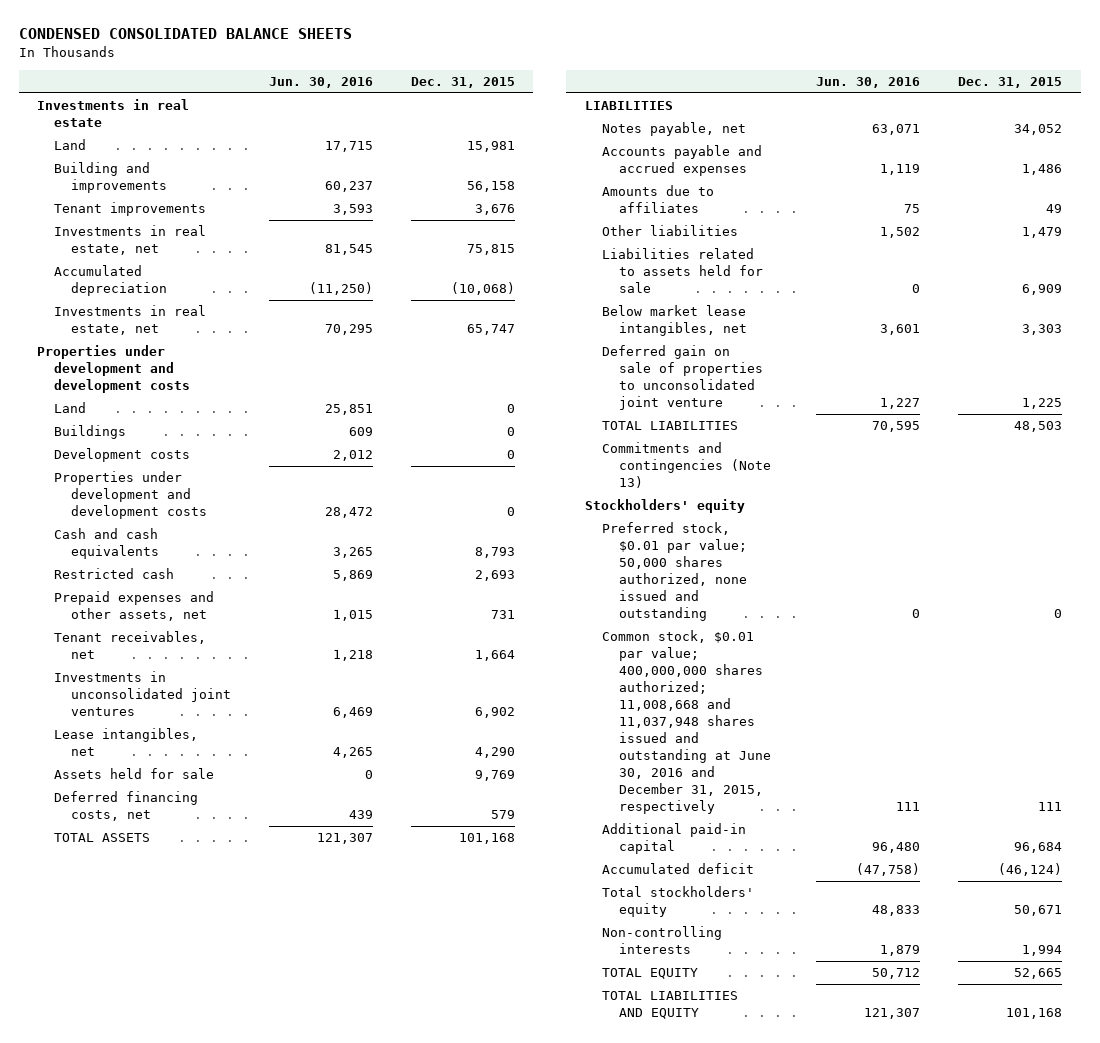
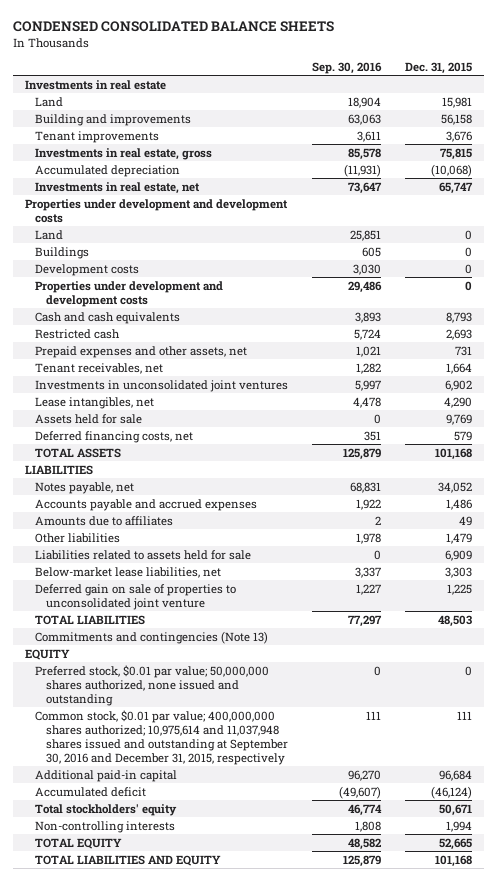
[268,76,373,88] Jun. 30, 2016 -> none
none -> [312,61,383,74] Sep. 30, 2016
[54,225,207,256] Investments in real estate, net -> [35,147,213,160] Investments in real estate, gross
[601,305,747,337] Below market lease intangibles, net -> [35,566,222,578] Below-market lease liabilities, net
[584,499,745,514] Stockholders' equity -> [24,648,70,660] EQUITY
[601,522,747,622] Preferred stock, $0.01 par value; 50,000 shares authorized, none issued and outstanding -> [35,664,270,706] Preferred stock, $0.01 par value; 50,000,000 shares authorized, none issued and outstanding
[601,630,771,814] Common stock, $0.01 par value; 400,000,000 shares authorized; 11,008,668 and 11,037,948 shares issued and outstanding at June 30, 2016 and December 31, 2015, respectively -> [35,709,288,765] Common stock, $0.01 par value; 400,000,000 shares authorized; 10,975,614 and 11,037,948 shares issued and outstanding at September 30, 2016 and December 31, 2015, respectively

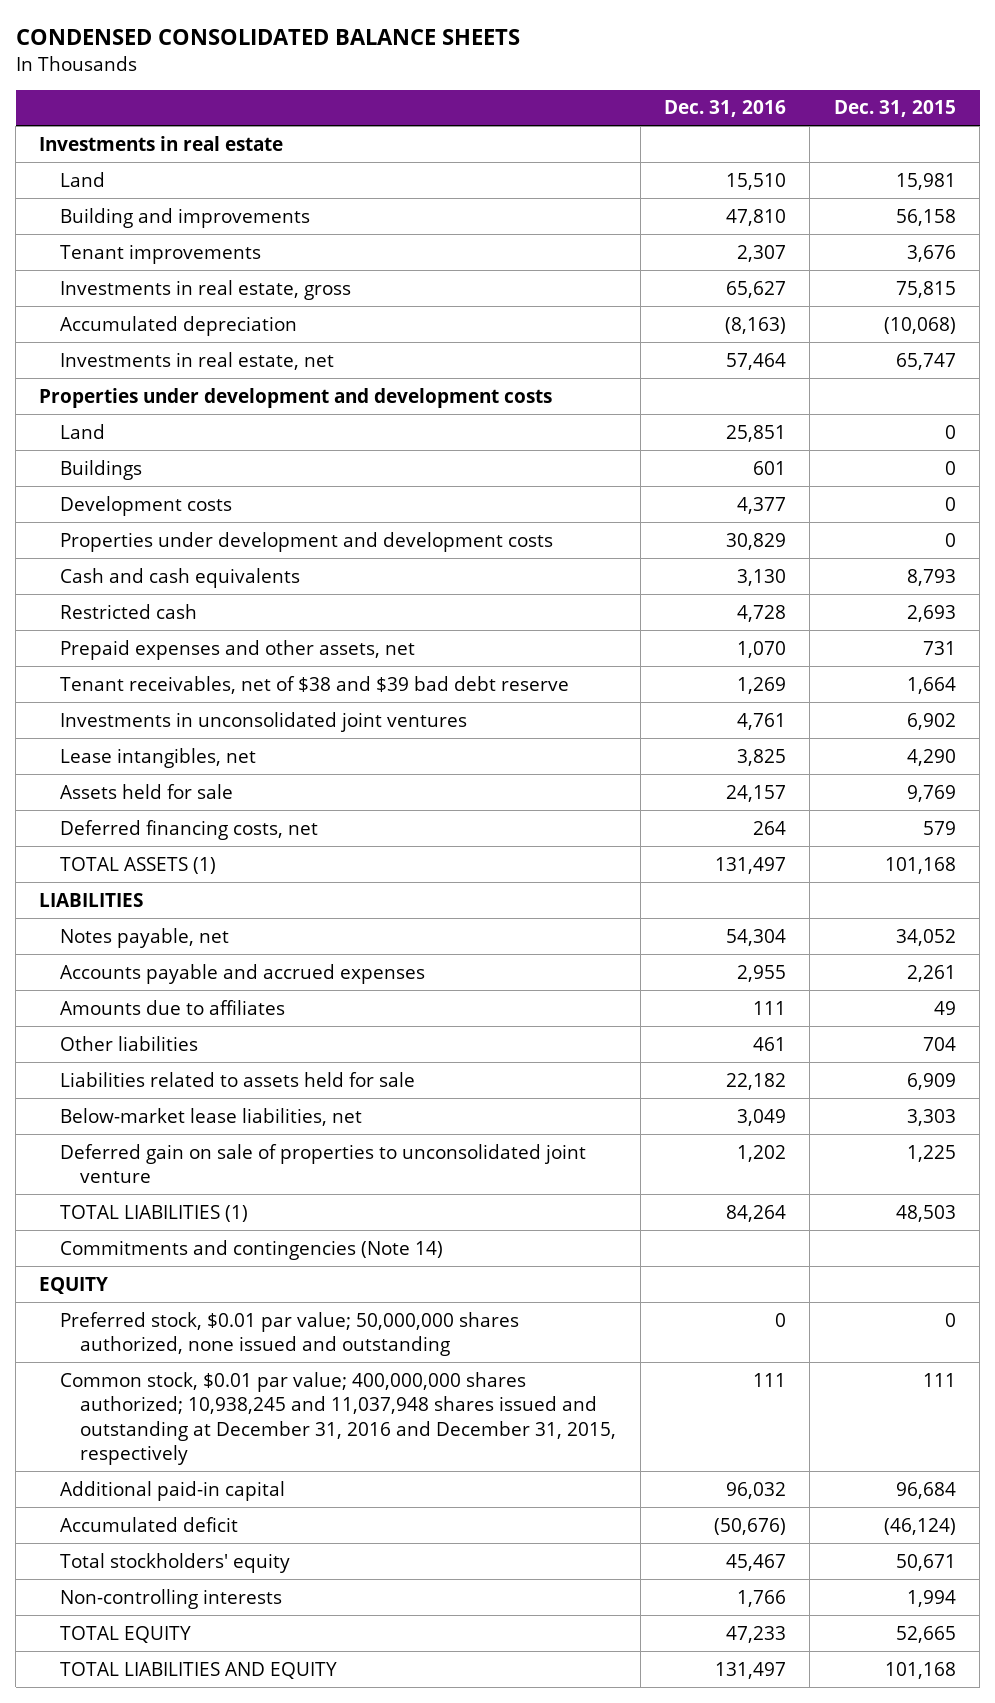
[312,61,383,74] Sep. 30, 2016 -> none
none -> [663,100,786,118] Dec. 31, 2016
[35,362,164,374] Tenant receivables, net -> [59,675,569,694] Tenant receivables, net of $38 and $39 bad debt reserve
[35,447,122,458] TOTAL ASSETS -> [59,856,216,874] TOTAL ASSETS (1)
[446,498,473,510] 1,486 -> [906,964,956,982] 2,261
[446,532,473,544] 1,479 -> [922,1036,956,1051] 704
[35,614,146,625] TOTAL LIABILITIES -> [59,1204,248,1222] TOTAL LIABILITIES (1)
[35,630,269,644] Commitments and contingencies (Note 13) -> [59,1239,443,1260] Commitments and contingencies (Note 14)
[35,709,288,765] Common stock, $0.01 par value; 400,000,000 shares authorized; 10,975,614 and 11,037,948 shares issued and outstanding at September 30, 2016 and December 31, 2015, respectively -> [59,1371,617,1466] Common stock, $0.01 par value; 400,000,000 shares authorized; 10,938,245 and 11,037,948 shares issued and outstanding at December 31, 2016 and December 31, 2015, respectively

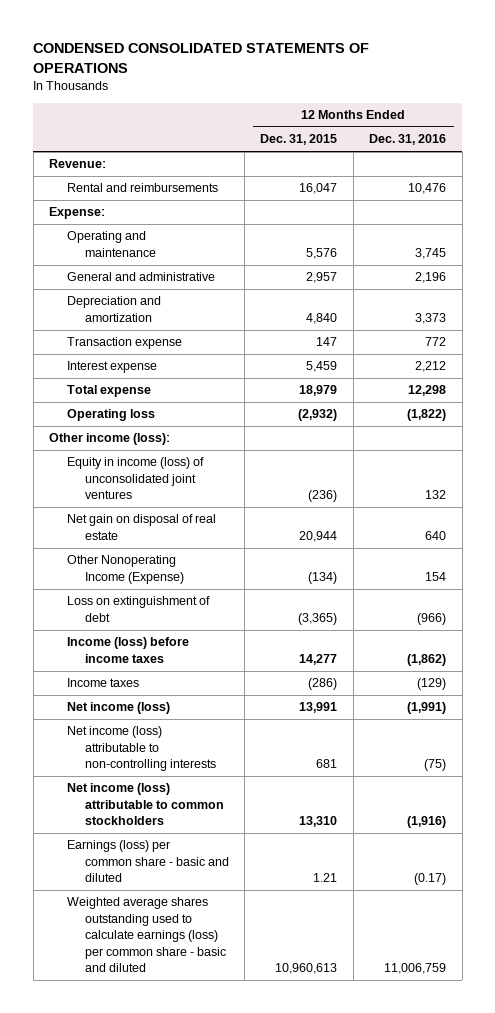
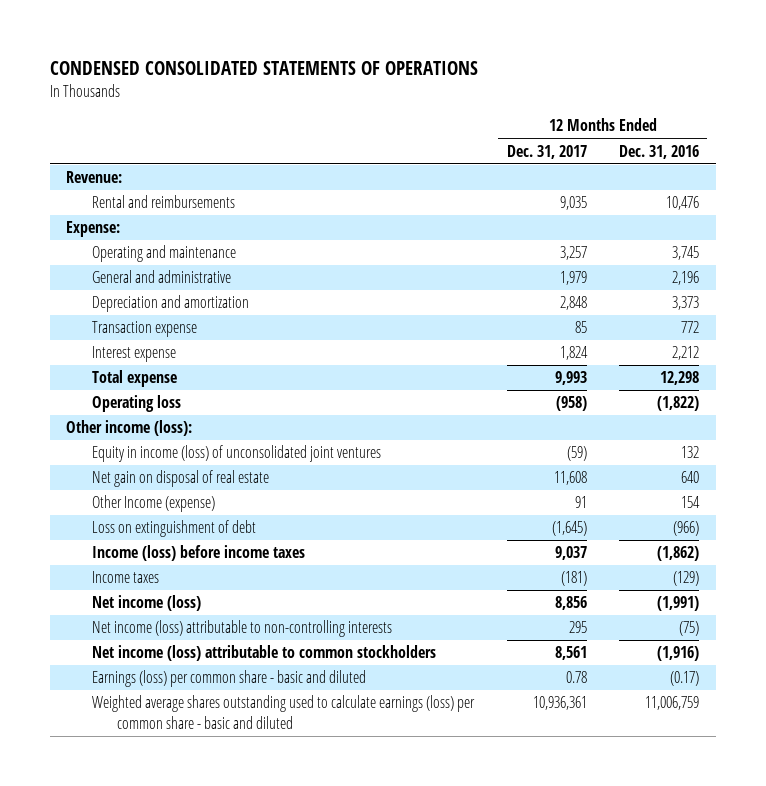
[260,134,338,146] Dec. 31, 2015 -> none
none -> [506,144,587,159] Dec. 31, 2017
[66,555,184,584] Other Nonoperating Income (Expense) -> [91,495,215,513] Other Income (expense)

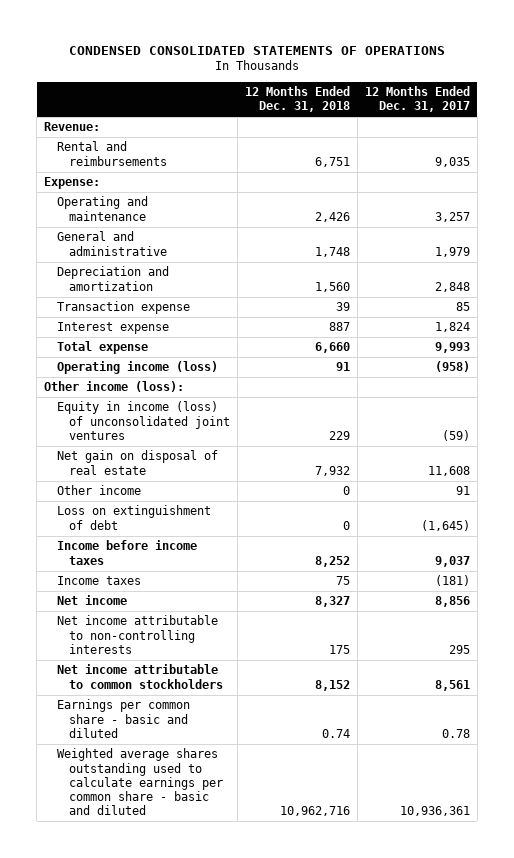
[619,144,700,159] Dec. 31, 2016 -> none
none -> [244,86,350,113] 12 Months Ended Dec. 31, 2018
[91,395,181,413] Operating loss -> [56,361,218,375] Operating income (loss)
[91,495,215,513] Other Income (expense) -> [56,485,141,496] Other income
[91,545,305,562] Income (loss) before income taxes -> [56,540,197,565] Income before income taxes
[91,595,201,612] Net income (loss) -> [56,595,127,606] Net income
[91,620,392,638] Net income (loss) attributable to non-controlling interests -> [56,615,218,654] Net income attributable to non-controlling interests
[91,645,436,662] Net income (loss) attributable to common stockholders -> [56,664,224,689] Net income attributable to common stockholders
[91,670,366,688] Earnings (loss) per common share - basic and diluted -> [56,699,190,738] Earnings per common share - basic and diluted
[91,695,475,729] Weighted average shares outstanding used to calculate earnings (loss) per common share - basic and diluted -> [56,748,224,816] Weighted average shares outstanding used to calculate earnings per common share - basic and diluted

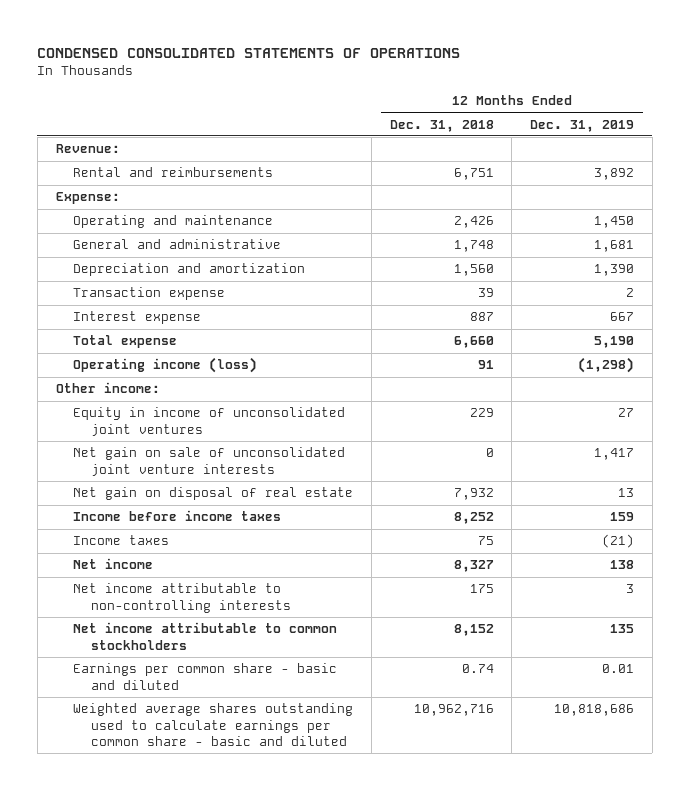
[364,86,470,113] 12 Months Ended Dec. 31, 2017 -> none
none -> [530,119,635,132] Dec. 31, 2019
[44,381,185,393] Other income (loss): -> [55,382,160,394] Other income:
[56,401,231,440] Equity in income (loss) of unconsolidated joint ventures -> [73,407,346,436] Equity in income of unconsolidated joint ventures
none -> [73,447,346,476] Net gain on sale of unconsolidated joint venture interests
[56,485,141,496] Other income -> none
[56,505,211,530] Loss on extinguishment of debt -> none

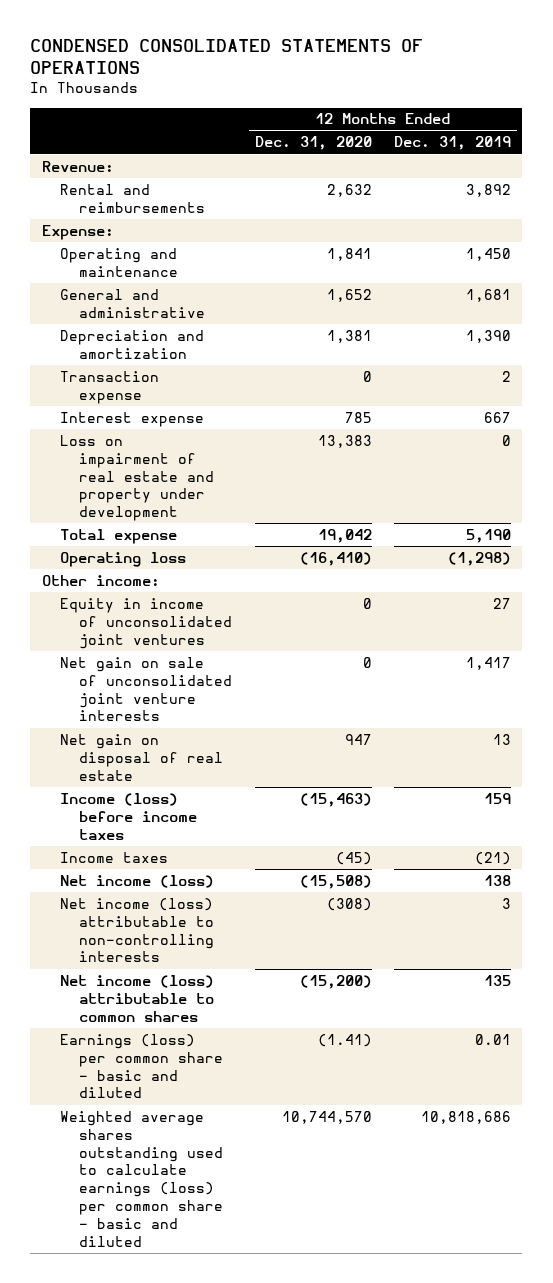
[389,119,494,132] Dec. 31, 2018 -> none
none -> [254,136,372,151] Dec. 31, 2020
none -> [60,434,215,522] Loss on impairment of real estate and property under development
[73,357,258,374] Operating income (loss) -> [60,551,187,567] Operating loss
[73,510,282,522] Income before income taxes -> [60,792,198,840] Income (loss) before income taxes
[73,558,154,570] Net income -> [60,874,215,888] Net income (loss)
[73,583,291,613] Net income attributable to non-controlling interests -> [60,897,215,963] Net income (loss) attributable to non-controlling interests
[73,622,338,650] Net income attributable to common stockholders -> [60,974,215,1022] Net income (loss) attributable to common shares
[73,663,338,690] Earnings per common share - basic and diluted -> [60,1033,224,1099] Earnings (loss) per common share - basic and diluted
[73,703,354,746] Weighted average shares outstanding used to calculate earnings per common share - basic and diluted -> [60,1110,224,1247] Weighted average shares outstanding used to calculate earnings (loss) per common share - basic and diluted

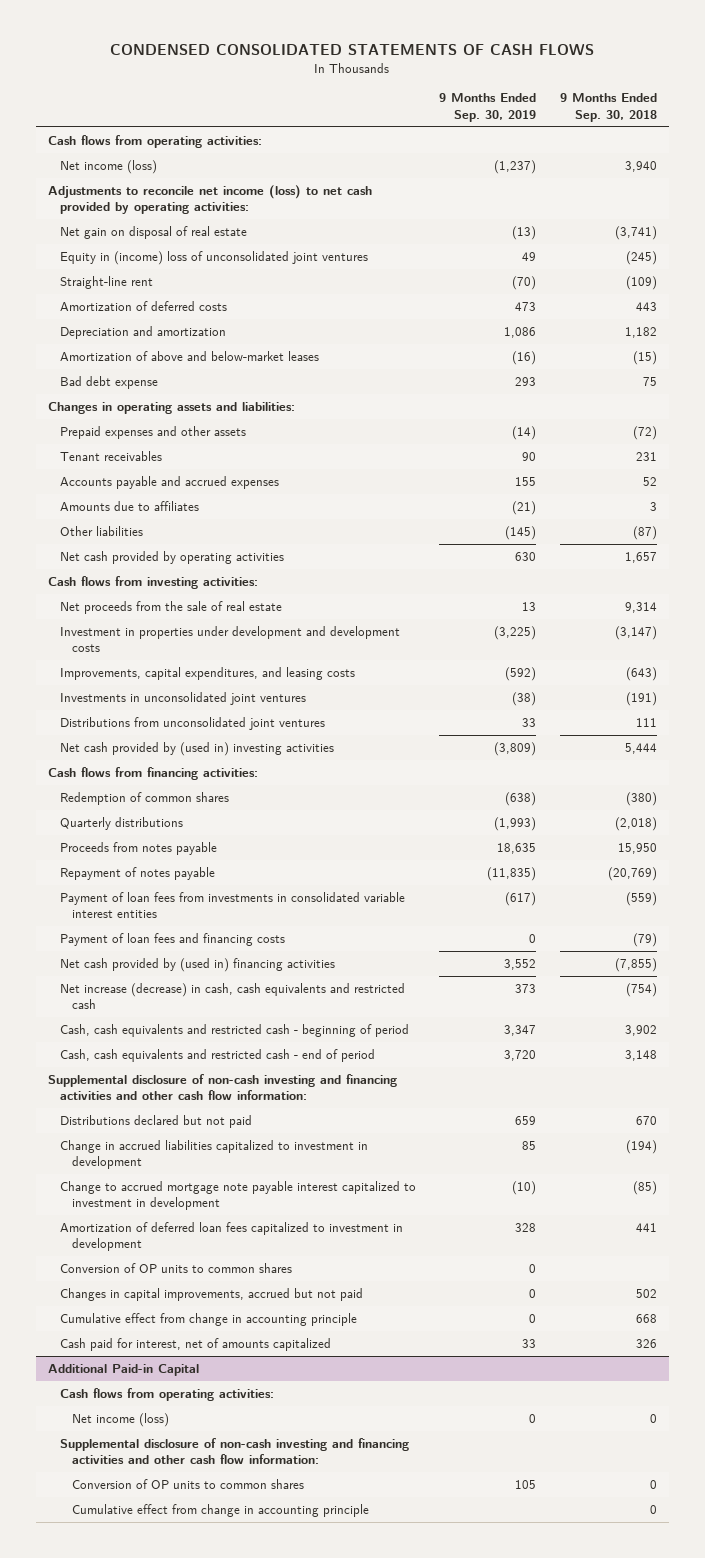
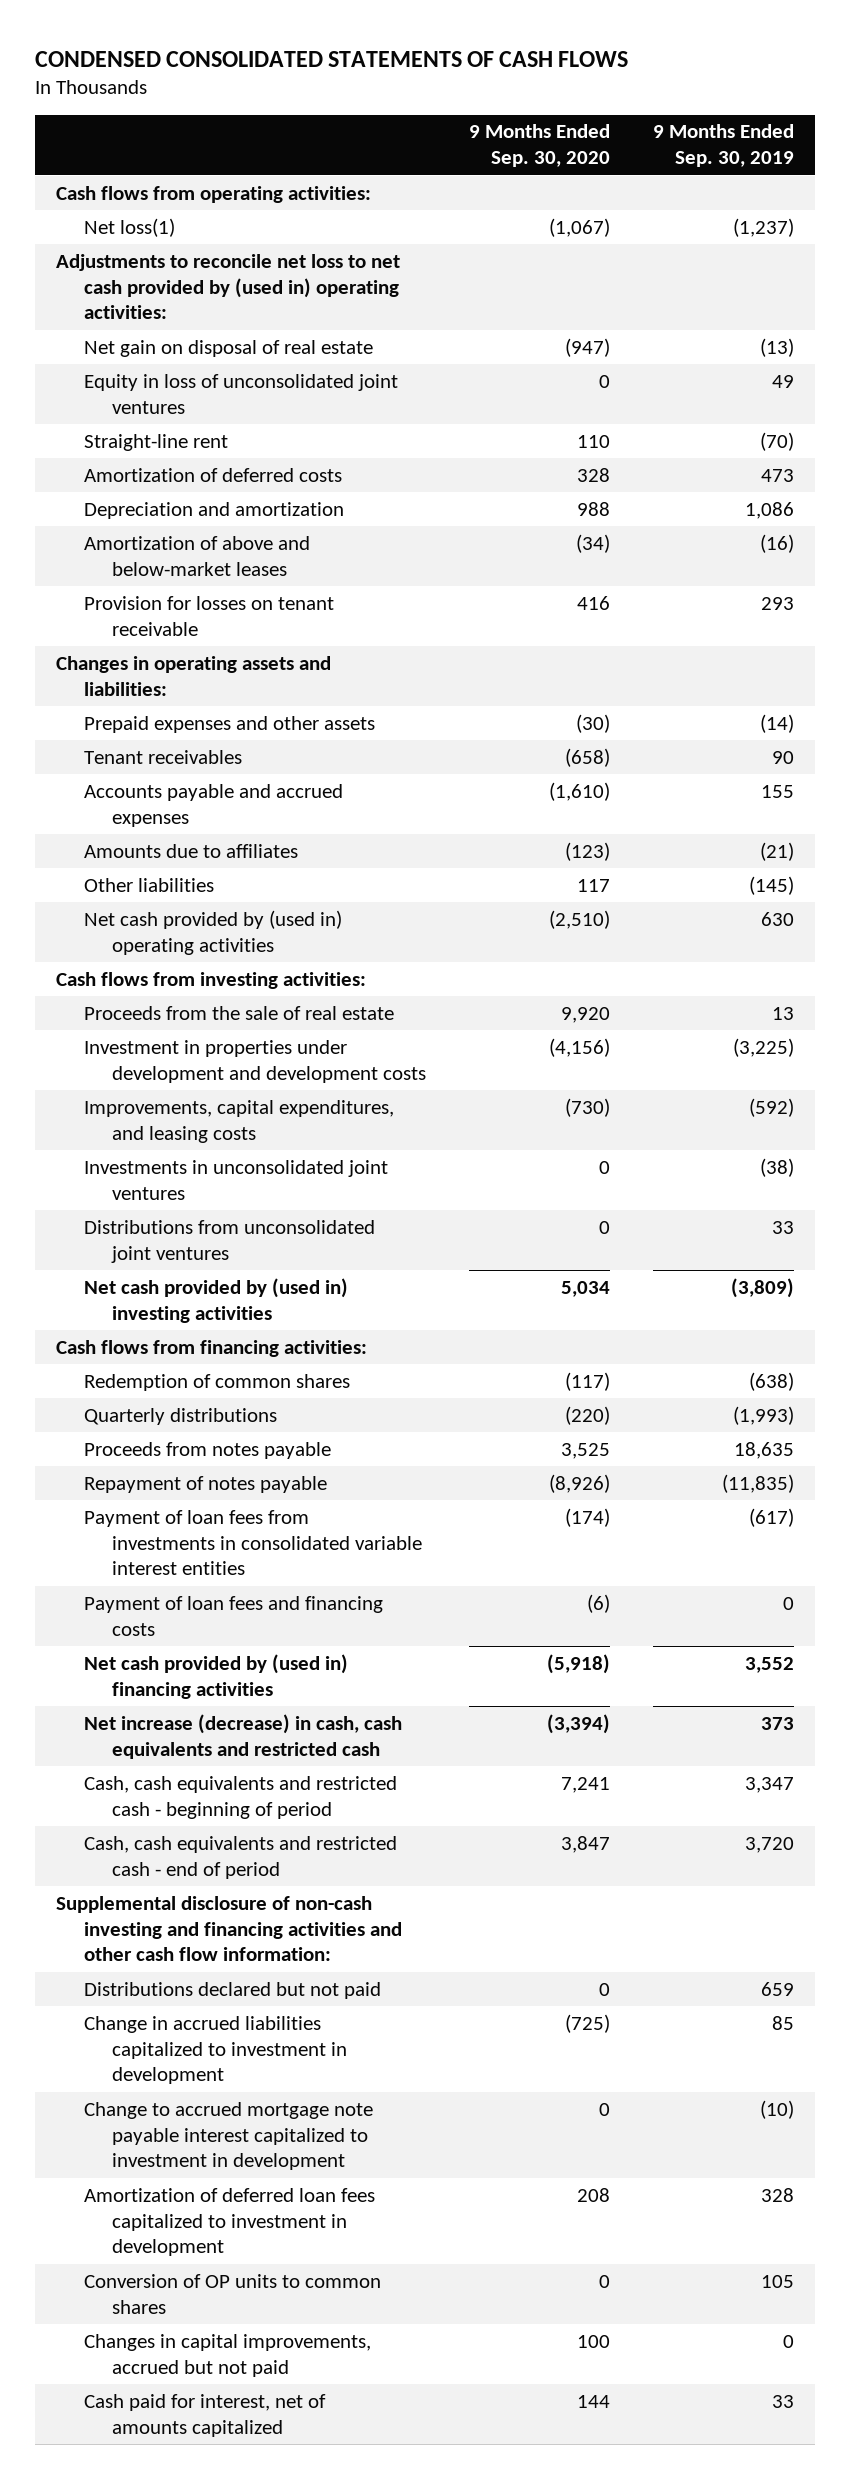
[560,93,658,122] 9 Months Ended Sep. 30, 2018 -> none
none -> [468,124,610,168] 9 Months Ended Sep. 30, 2020
[59,159,157,174] Net income (loss) -> [84,217,176,237] Net loss(1)
[47,184,372,215] Adjustments to reconcile net income (loss) to net cash provided by operating activities: -> [56,253,401,320] Adjustments to reconcile net loss to net cash provided by (used in) operating activities:
[59,250,368,265] Equity in (income) loss of unconsolidated joint ventures -> [84,373,399,414] Equity in loss of unconsolidated joint ventures
[59,375,158,389] Bad debt expense -> [84,595,335,636] Provision for losses on tenant receivable
[59,550,284,564] Net cash provided by operating activities -> [84,909,343,955] Net cash provided by (used in) operating activities
[59,600,282,614] Net proceeds from the sale of real estate -> [84,1005,395,1020] Proceeds from the sale of real estate
[529,1263,537,1273] 0 -> [760,2274,794,2288] 105
[59,1312,357,1326] Cumulative effect from change in accounting principle -> none
[47,1363,199,1376] Additional Paid-in Capital -> none
[59,1387,274,1401] Cash flows from operating activities: -> none
[71,1412,169,1427] Net income (loss) -> none
[59,1437,409,1465] Supplemental disclosure of non-cash investing and financing activities and other cash flow information: -> none
[71,1478,304,1489] Conversion of OP units to common shares -> none
[71,1503,369,1517] Cumulative effect from change in accounting principle -> none

